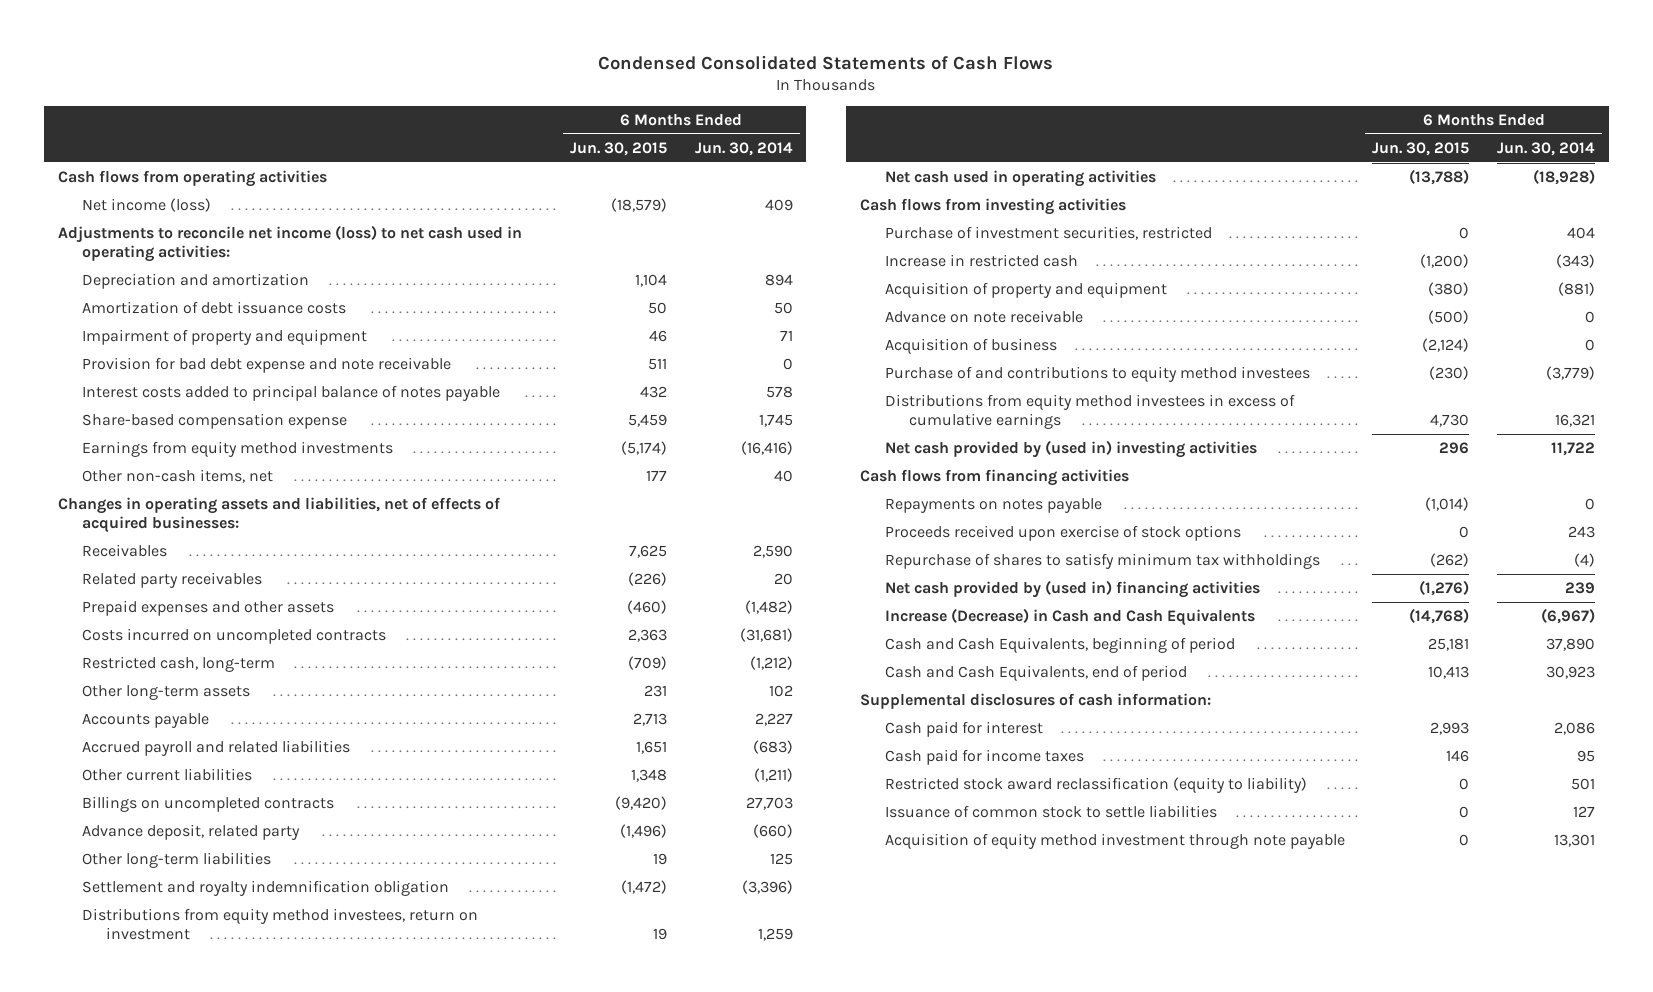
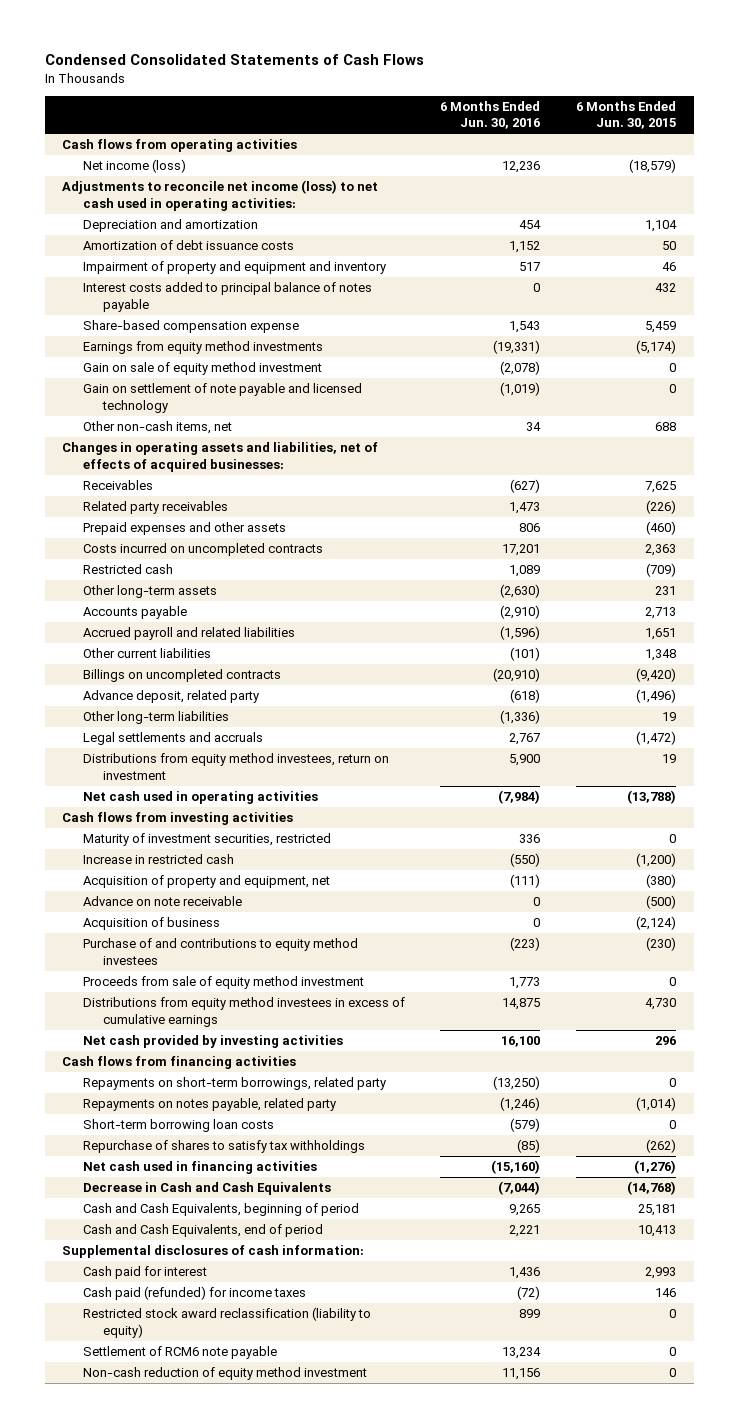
[694,141,793,156] Jun. 30, 2014 -> none
none -> [440,101,541,130] 6 Months Ended Jun. 30, 2016
[81,356,451,373] Provision for bad debt expense and note receivable -> none
[81,328,367,345] Impairment of property and equipment -> [82,261,386,275] Impairment of property and equipment and inventory
none -> [82,362,322,376] Gain on sale of equity method investment
none -> [82,383,362,413] Gain on settlement of note payable and licensed technology
[645,469,667,481] 177 -> [654,422,676,432] 688
[81,655,275,672] Restricted cash, long-term -> [82,564,173,575] Restricted cash
[81,879,449,896] Settlement and royalty indemnification obligation -> [82,732,263,746] Legal settlements and accruals
[884,225,1212,240] Purchase of investment securities, restricted -> [82,833,331,847] Maturity of investment securities, restricted
[884,281,1167,298] Acquisition of property and equipment -> [82,875,330,889] Acquisition of property and equipment, net
none -> [82,976,364,990] Proceeds from sale of equity method investment
[884,439,1257,458] Net cash provided by (used in) investing activities -> [82,1035,343,1049] Net cash provided by investing activities
[884,524,1241,541] Proceeds received upon exercise of stock options -> none
none -> [82,1077,386,1091] Repayments on short-term borrowings, related party
[884,497,1102,513] Repayments on notes payable -> [82,1098,336,1112] Repayments on notes payable, related party
none -> [82,1119,274,1133] Short-term borrowing loan costs
[884,552,1320,569] Repurchase of shares to satisfy minimum tax withholdings -> [82,1140,365,1154] Repurchase of shares to satisfy tax withholdings
[884,579,1260,598] Net cash provided by (used in) financing activities -> [82,1161,317,1175] Net cash used in financing activities
[884,607,1255,626] Increase (Decrease) in Cash and Cash Equivalents -> [82,1182,331,1196] Decrease in Cash and Cash Equivalents
[884,804,1217,818] Issuance of common stock to settle liabilities -> none
[884,748,1084,765] Cash paid for income taxes -> [82,1286,306,1301] Cash paid (refunded) for income taxes
[884,776,1307,793] Restricted stock award reclassification (equity to liability) -> [82,1307,371,1338] Restricted stock award reclassification (liability to equity)
none -> [82,1346,277,1360] Settlement of RCM6 note payable
[884,832,1345,849] Acquisition of equity method investment through note payable -> [82,1367,367,1381] Non-cash reduction of equity method investment

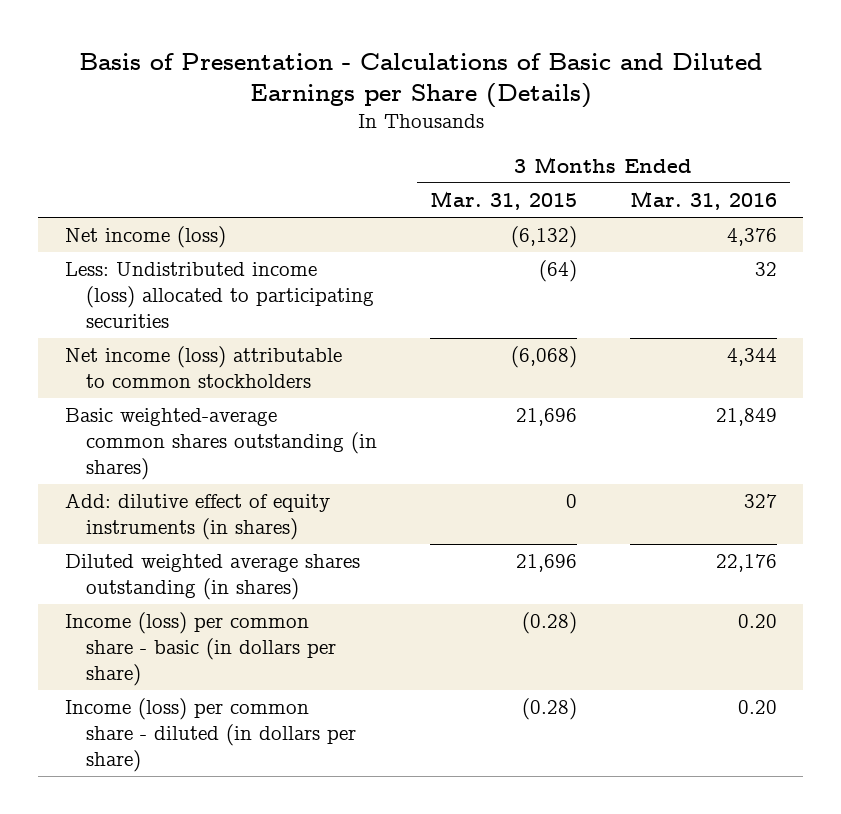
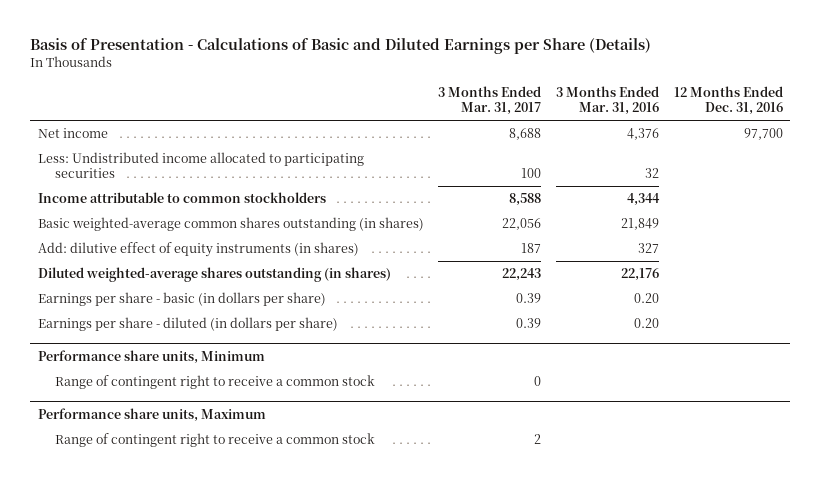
[429,190,577,210] Mar. 31, 2015 -> none
none -> [438,86,542,116] 3 Months Ended Mar. 31, 2017
none -> [673,86,783,116] 12 Months Ended Dec. 31, 2016
[64,226,226,249] Net income (loss) -> [37,128,108,139] Net income
[64,262,374,328] Less: Undistributed income (loss) allocated to participating securities -> [37,152,364,179] Less: Undistributed income allocated to participating securities
[64,346,342,388] Net income (loss) attributable to common stockholders -> [37,192,326,204] Income attributable to common stockholders
[64,554,360,600] Diluted weighted average shares outstanding (in shares) -> [37,267,391,283] Diluted weighted-average shares outstanding (in shares)
[64,612,336,686] Income (loss) per common share - basic (in dollars per share) -> [37,292,326,307] Earnings per share - basic (in dollars per share)
[64,698,356,772] Income (loss) per common share - diluted (in dollars per share) -> [37,317,338,332] Earnings per share - diluted (in dollars per share)
none -> [37,349,265,364] Performance share units, Minimum
none -> [55,375,376,390] Range of contingent right to receive a common stock
none -> [37,407,266,422] Performance share units, Maximum
none -> [55,433,376,448] Range of contingent right to receive a common stock

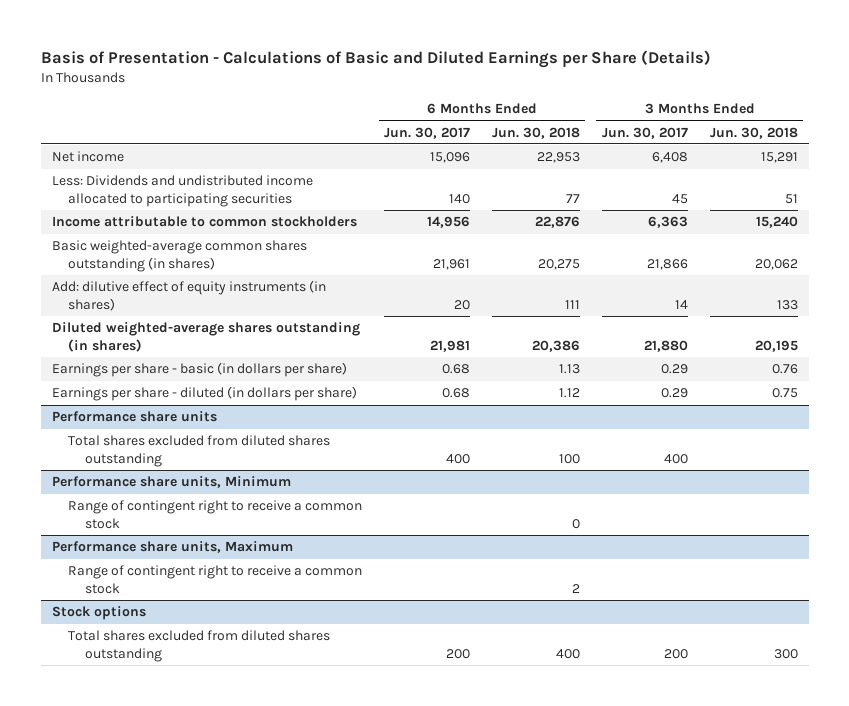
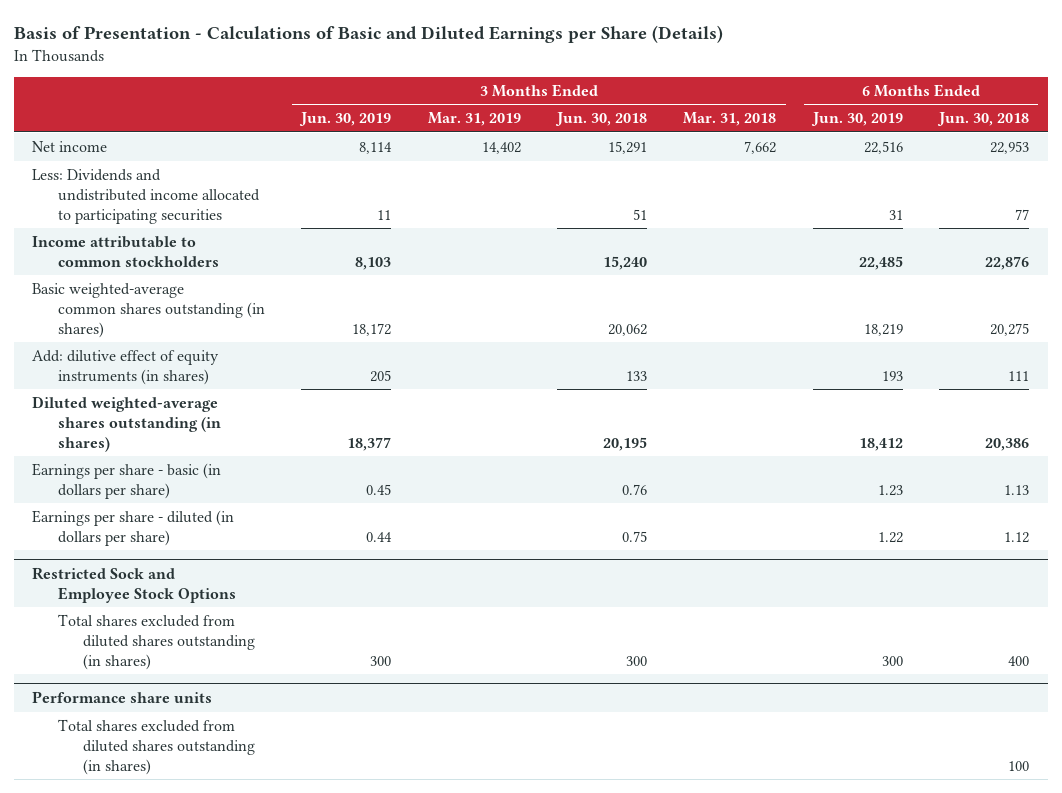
[384,126,471,139] Jun. 30, 2017 -> none
[601,126,688,139] Jun. 30, 2017 -> none
none -> [299,112,392,127] Jun. 30, 2019
none -> [427,112,521,127] Mar. 31, 2019
none -> [683,112,777,127] Mar. 31, 2018
none -> [810,112,903,127] Jun. 30, 2019
none -> [32,566,236,603] Restricted Sock and Employee Stock Options
none -> [57,614,255,670] Total shares excluded from diluted shares outstanding (in shares)
[51,476,291,489] Performance share units, Minimum -> none
[68,500,363,529] Range of contingent right to receive a common stock -> none
[51,541,293,554] Performance share units, Maximum -> none
[68,565,363,594] Range of contingent right to receive a common stock -> none
[51,606,146,621] Stock options -> none
[68,630,331,662] Total shares excluded from diluted shares outstanding -> none
[68,435,331,467] Total shares excluded from diluted shares outstanding -> [57,719,255,775] Total shares excluded from diluted shares outstanding (in shares)

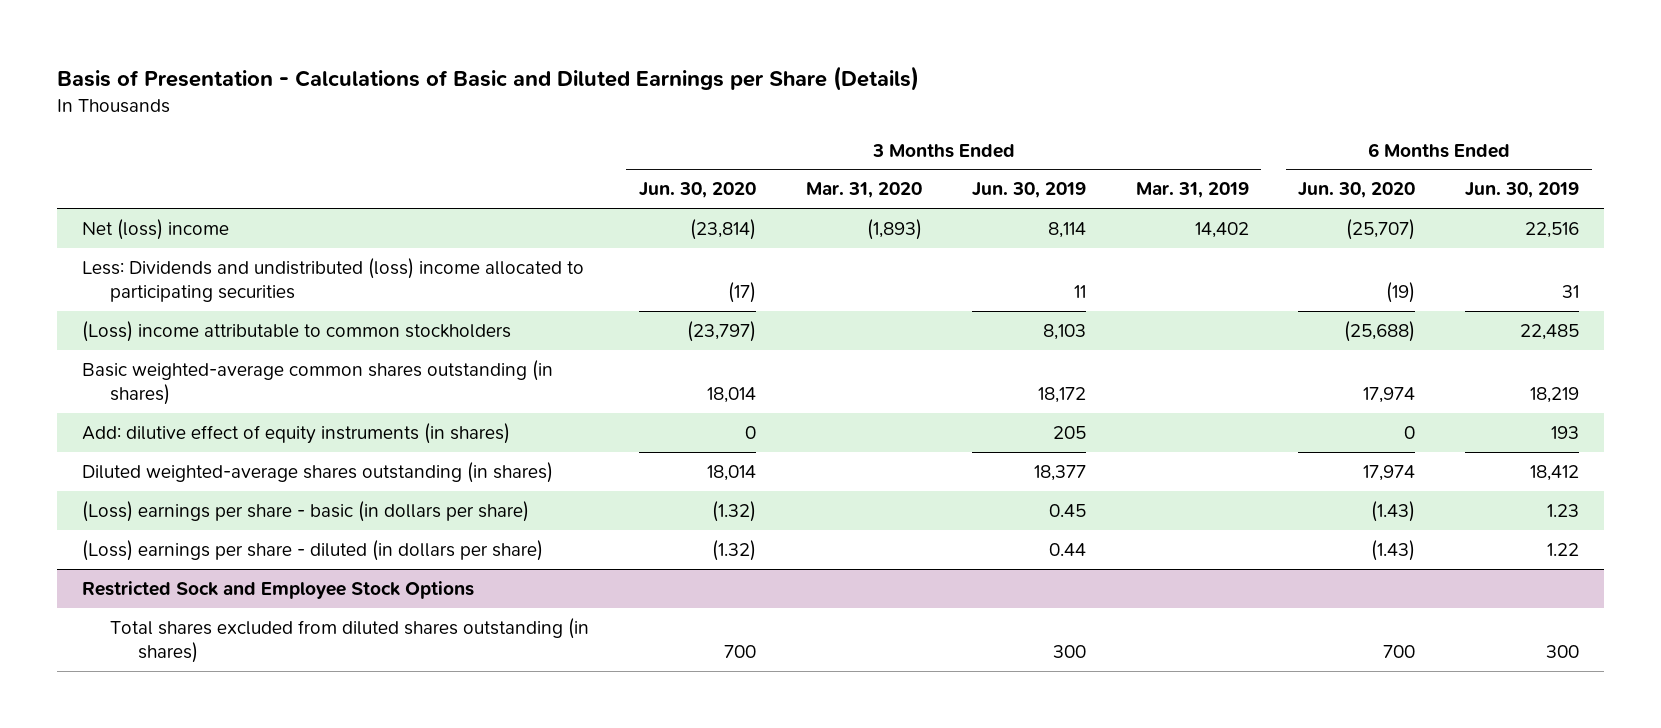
[554,112,647,127] Jun. 30, 2018 -> none
[683,112,777,127] Mar. 31, 2018 -> none
[937,112,1030,127] Jun. 30, 2018 -> none
none -> [638,182,756,199] Jun. 30, 2020
none -> [805,182,922,199] Mar. 31, 2020
none -> [1298,182,1416,199] Jun. 30, 2020
[32,141,108,153] Net income -> [81,218,229,240] Net (loss) income
[32,169,260,224] Less: Dividends and undistributed income allocated to participating securities -> [81,257,584,303] Less: Dividends and undistributed (loss) income allocated to participating securities
[32,236,219,267] Income attributable to common stockholders -> [81,320,511,342] (Loss) income attributable to common stockholders
[32,463,222,499] Earnings per share - basic (in dollars per share) -> [81,500,529,522] (Loss) earnings per share - basic (in dollars per share)
[32,510,235,546] Earnings per share - diluted (in dollars per share) -> [81,539,543,561] (Loss) earnings per share - diluted (in dollars per share)
[32,690,213,703] Performance share units -> none
[57,719,255,775] Total shares excluded from diluted shares outstanding (in shares) -> none

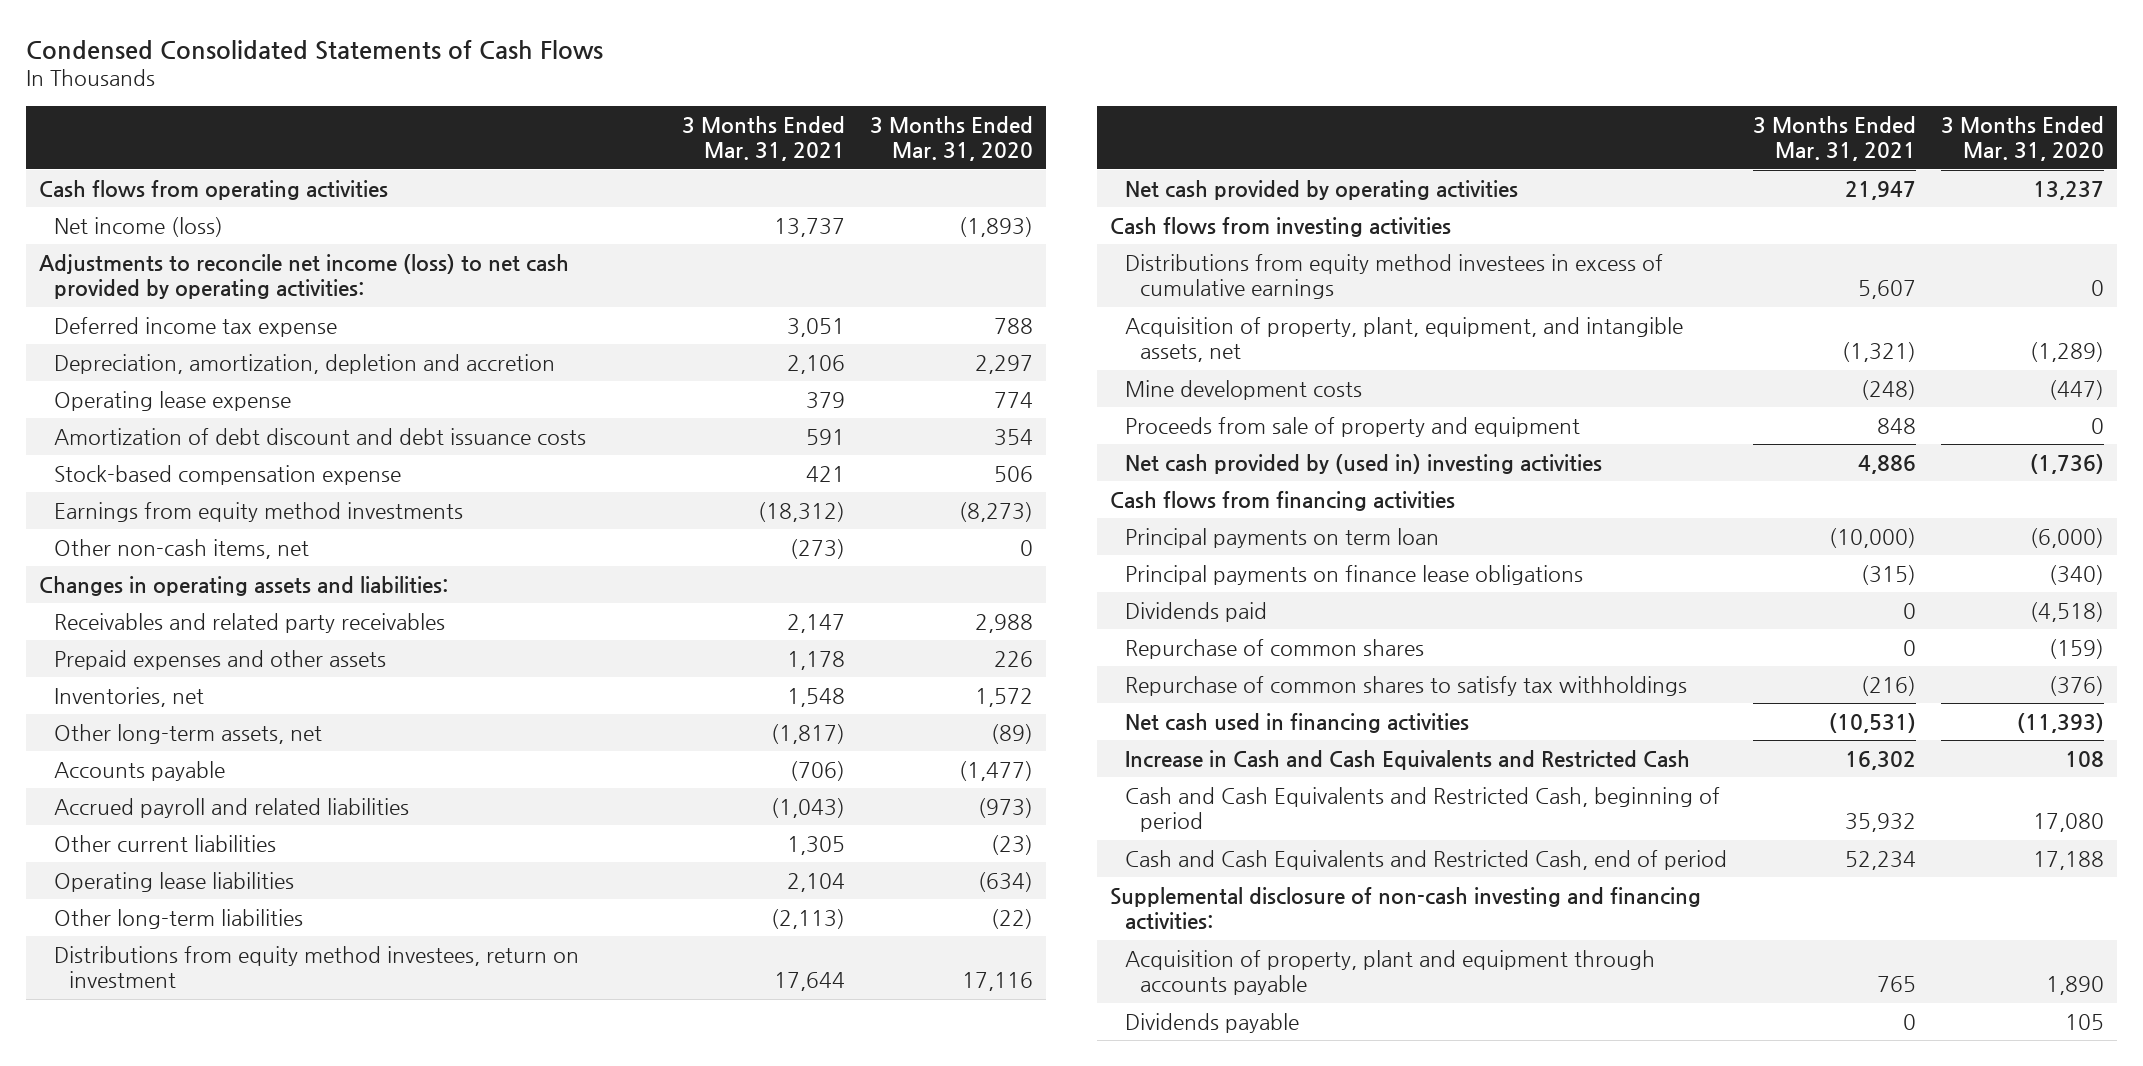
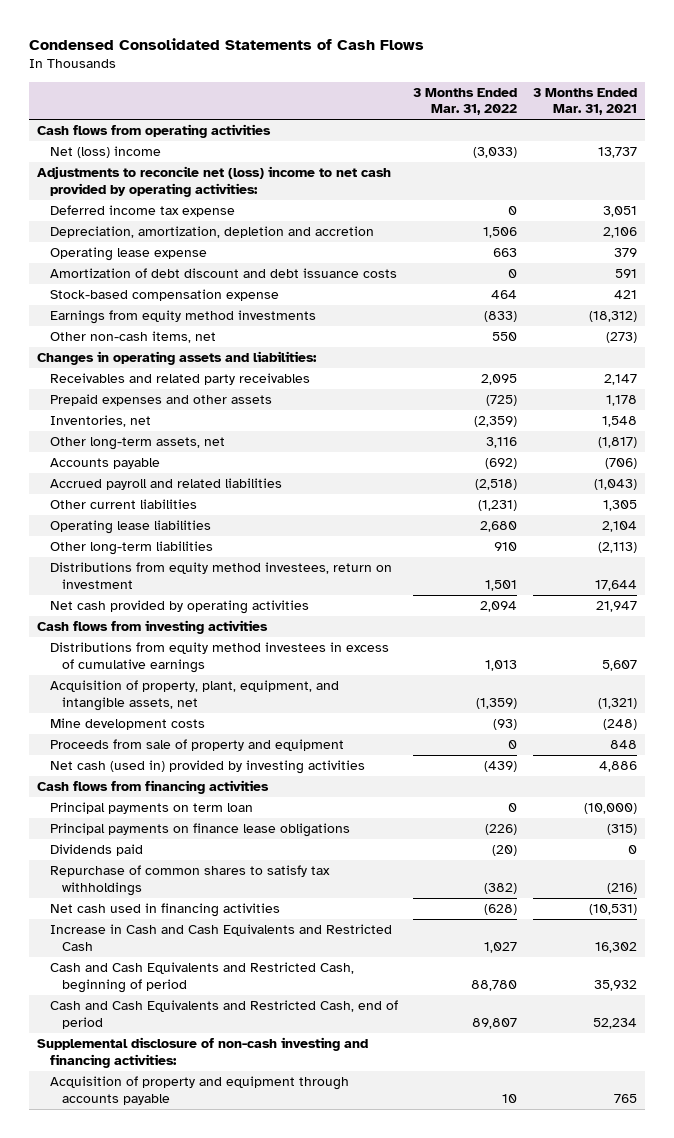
[870,115,1034,162] 3 Months Ended Mar. 31, 2020 -> none
none -> [413,87,518,116] 3 Months Ended Mar. 31, 2022
[54,216,224,237] Net income (loss) -> [49,145,161,158] Net (loss) income
[38,253,569,300] Adjustments to reconcile net income (loss) to net cash provided by operating activities: -> [36,165,391,197] Adjustments to reconcile net (loss) income to net cash provided by operating activities:
[1125,453,1603,474] Net cash provided by (used in) investing activities -> [49,759,365,774] Net cash (used in) provided by investing activities
[1125,638,1425,659] Repurchase of common shares -> none
[1125,1012,1300,1033] Dividends payable -> none
[1125,949,1656,996] Acquisition of property, plant and equipment through accounts payable -> [49,1075,349,1105] Acquisition of property and equipment through accounts payable

